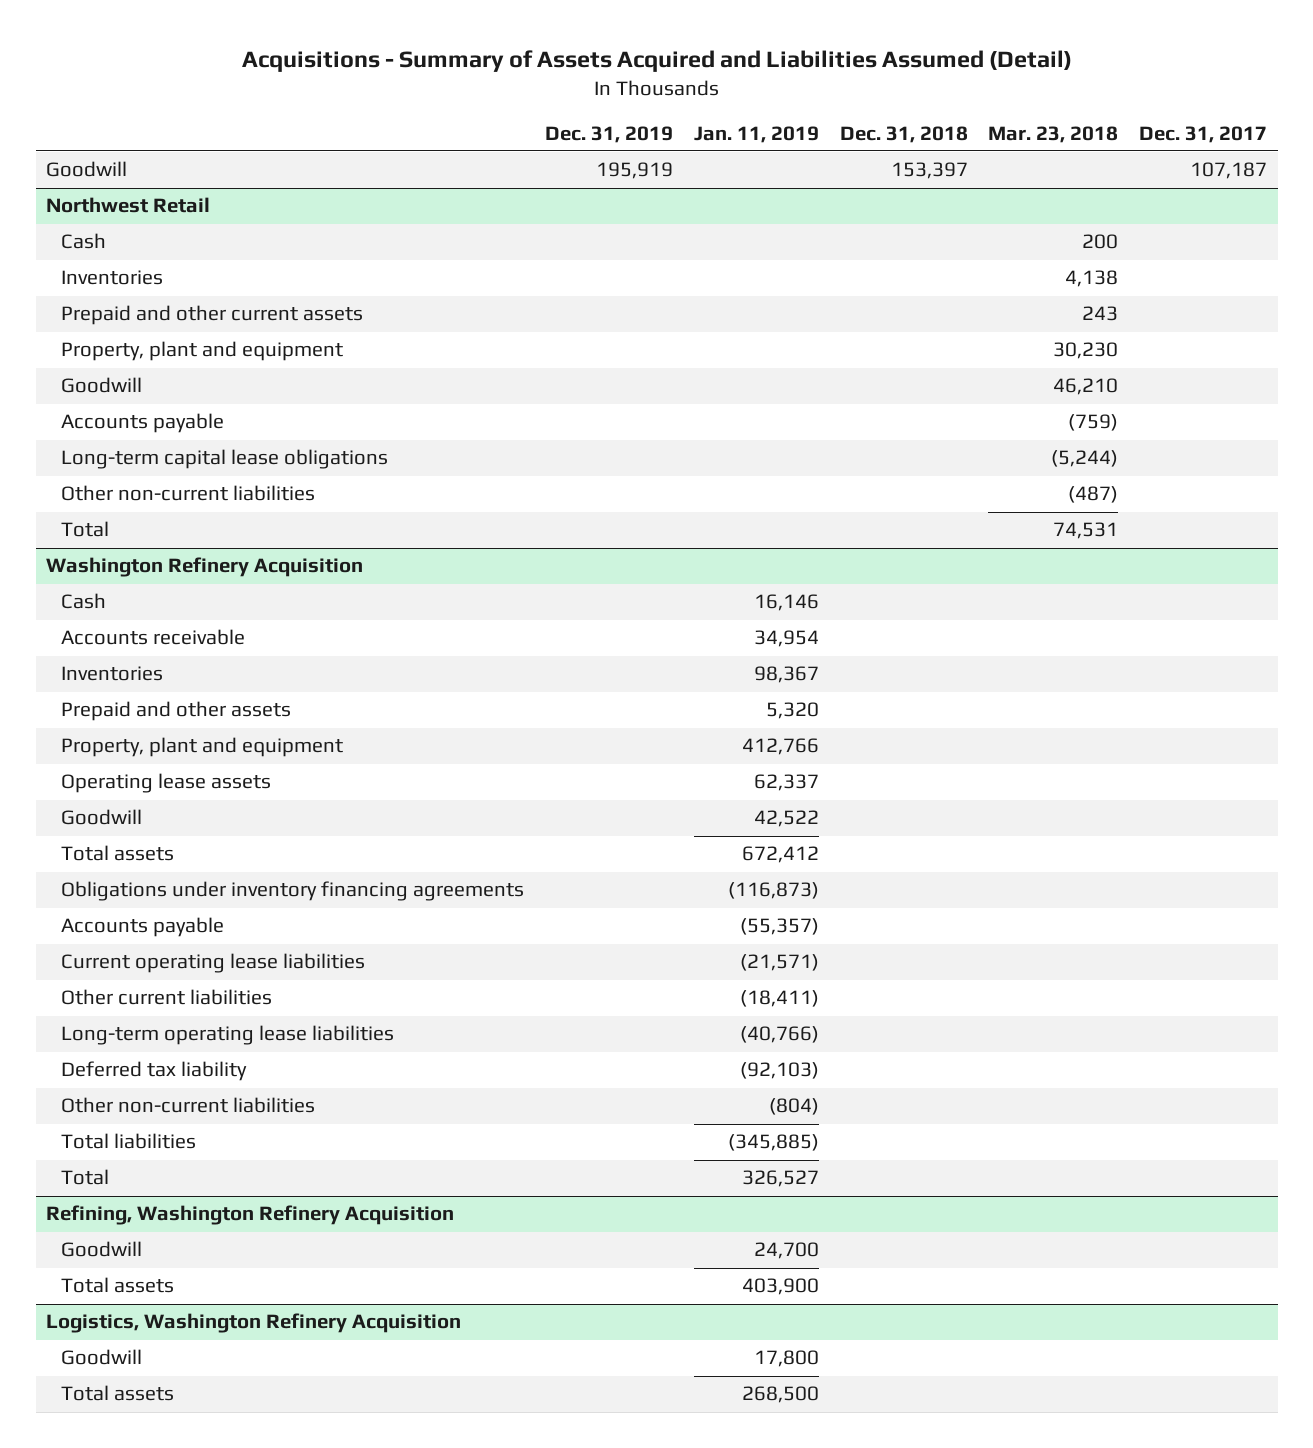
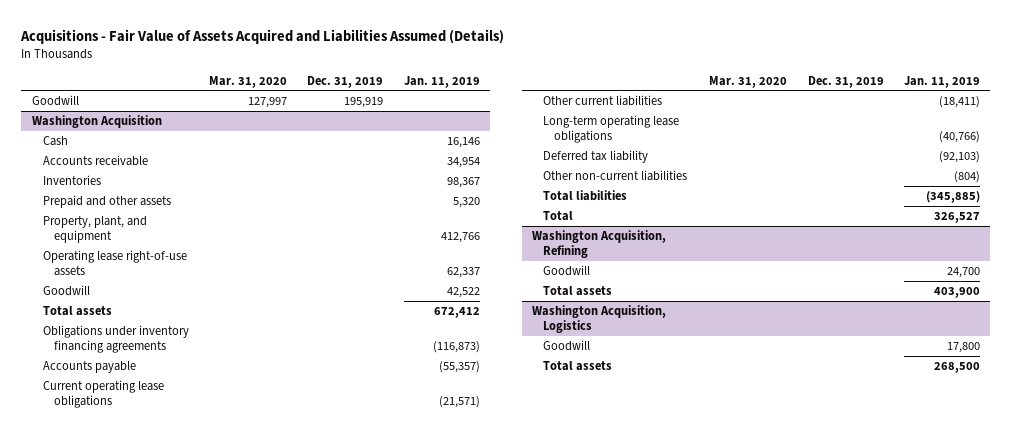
[241,50,1072,73] Acquisitions - Summary of Assets Acquired and Liabilities Assumed (Detail) -> [20,28,505,44] Acquisitions - Fair Value of Assets Acquired and Liabilities Assumed (Details)
[839,125,968,143] Dec. 31, 2018 -> none
[988,125,1119,143] Mar. 23, 2018 -> none
[1139,125,1268,143] Dec. 31, 2017 -> none
none -> [208,75,287,88] Mar. 31, 2020
[46,197,211,214] Northwest Retail -> none
[61,233,107,250] Cash -> none
[61,270,164,286] Inventories -> none
[61,305,364,326] Prepaid and other current assets -> none
[61,341,344,362] Property, plant and equipment -> none
[61,377,143,394] Goodwill -> none
[61,413,225,434] Accounts payable -> none
[61,449,389,470] Long-term capital lease obligations -> none
[61,485,316,502] Other non-current liabilities -> none
[61,521,110,538] Total -> none
[46,557,364,578] Washington Refinery Acquisition -> [31,115,162,129] Washington Acquisition
[61,737,344,758] Property, plant and equipment -> [42,216,147,244] Property, plant, and equipment
[61,773,272,794] Operating lease assets -> [42,250,187,277] Operating lease right-of-use assets
[61,953,366,974] Current operating lease liabilities -> [42,380,164,409] Current operating lease obligations
[61,1025,395,1046] Long-term operating lease liabilities -> [542,115,679,144] Long-term operating lease obligations
[46,1205,455,1226] Refining, Washington Refinery Acquisition -> [531,230,666,259] Washington Acquisition, Refining
[46,1313,462,1334] Logistics, Washington Refinery Acquisition -> [531,305,666,334] Washington Acquisition, Logistics

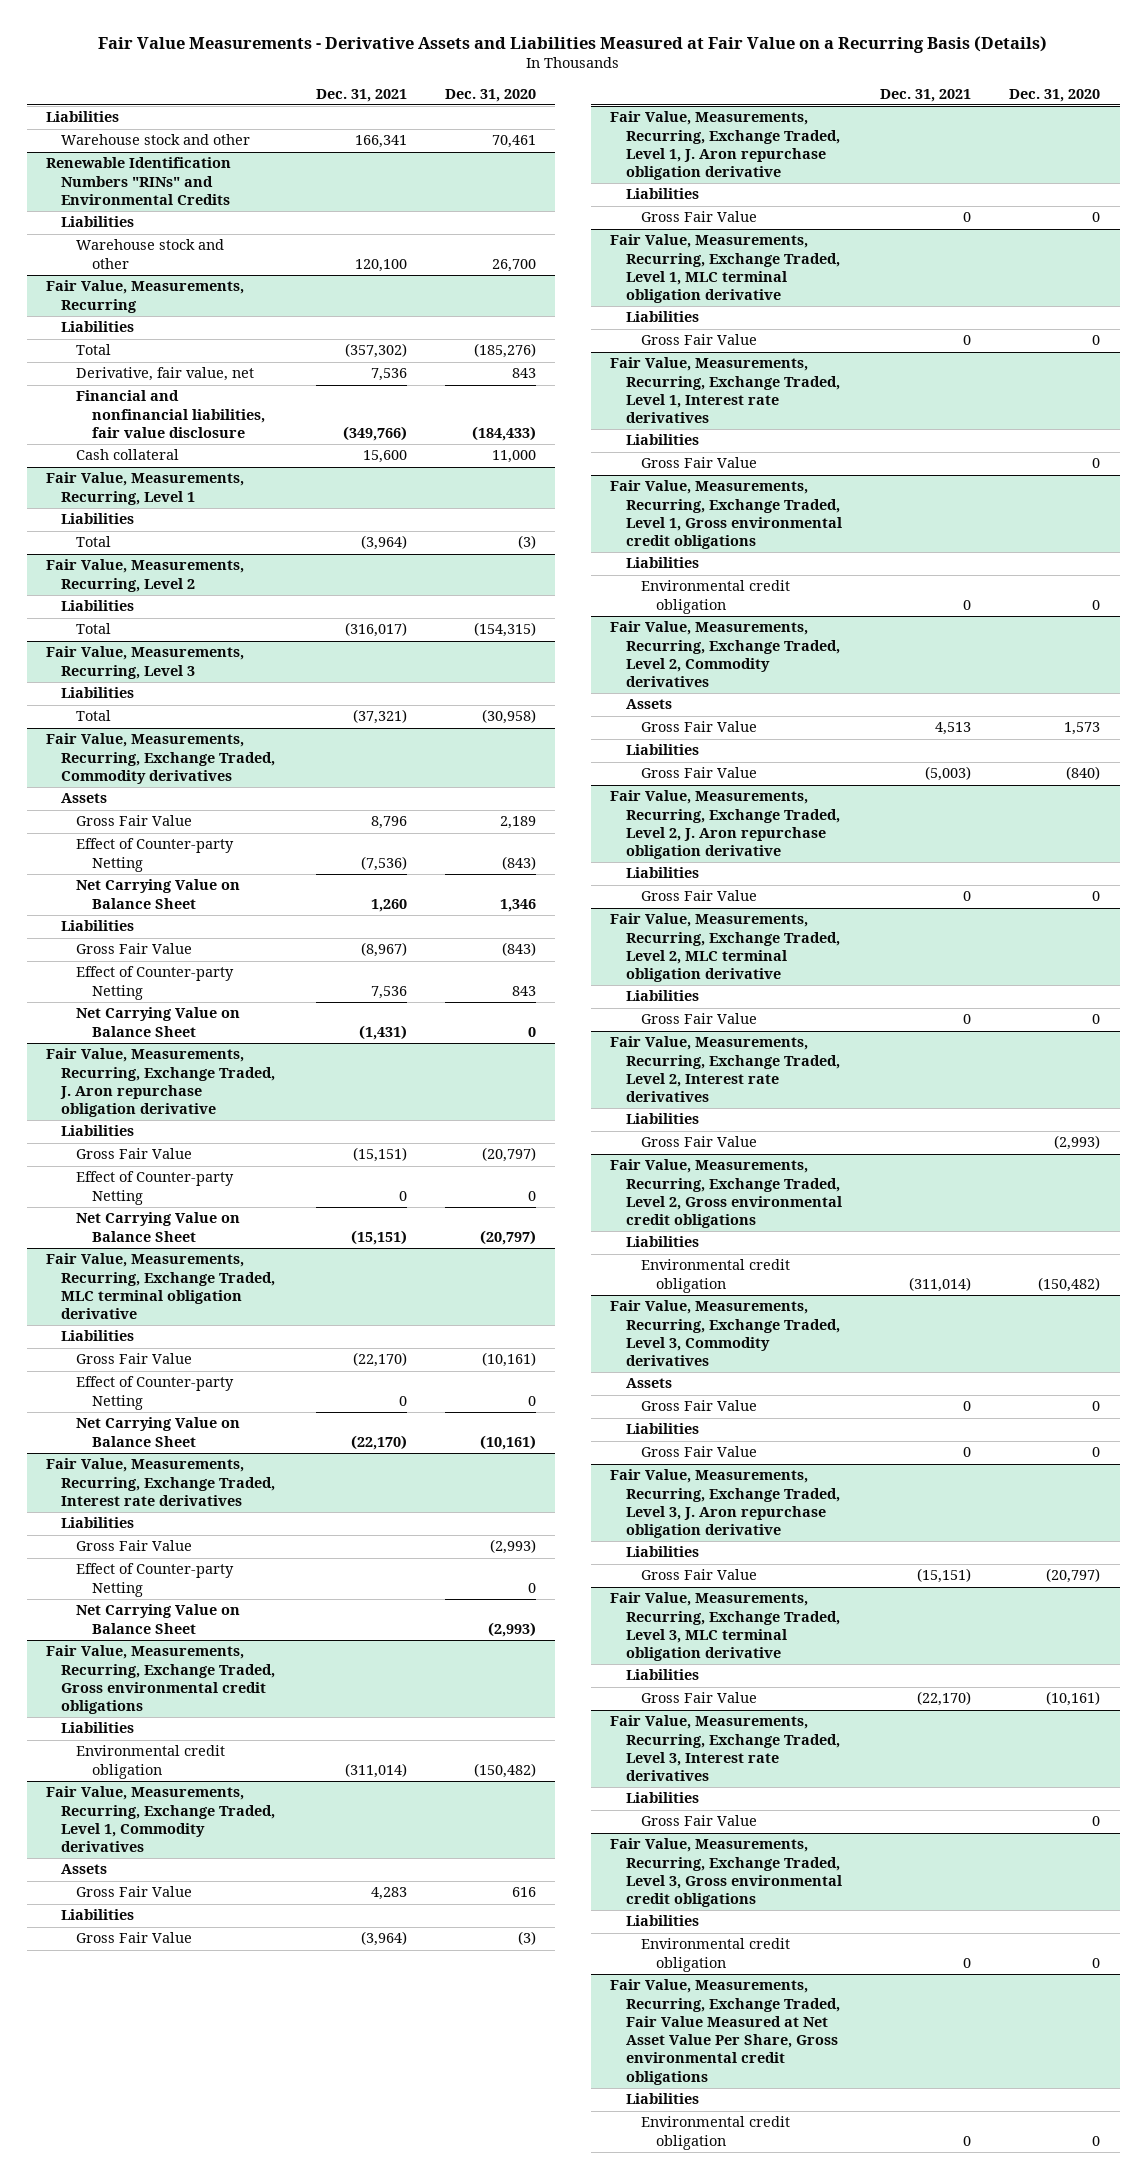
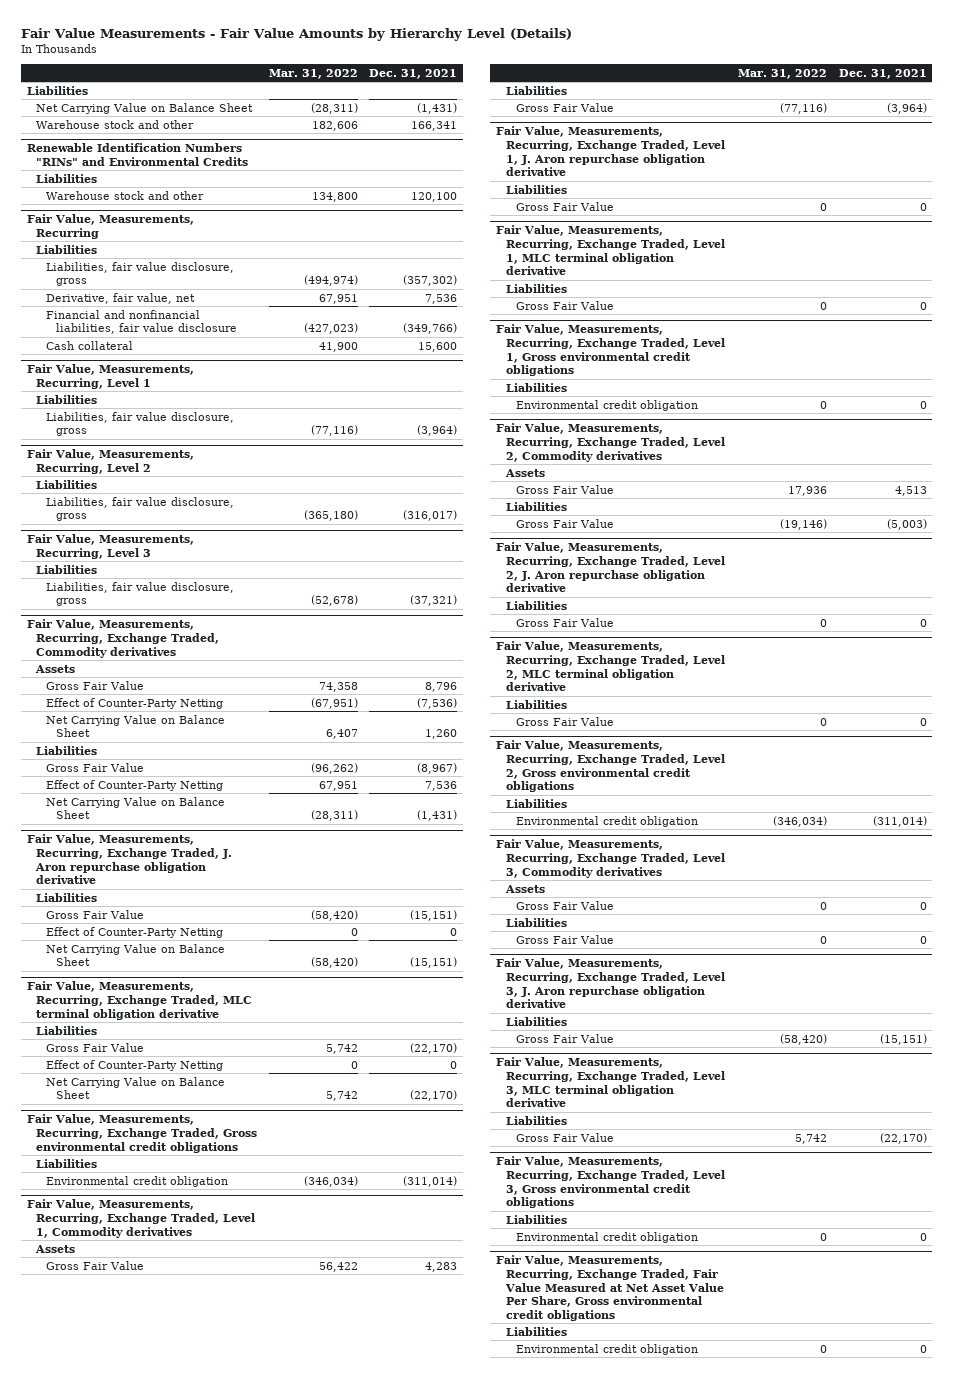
[98,35,1048,53] Fair Value Measurements - Derivative Assets and Liabilities Measured at Fair Value on a Recurring Basis (Details) -> [20,28,572,42] Fair Value Measurements - Fair Value Amounts by Hierarchy Level (Details)
[445,88,537,102] Dec. 31, 2020 -> none
none -> [268,68,358,79] Mar. 31, 2022
none -> [36,102,254,114] Net Carrying Value on Balance Sheet
[76,344,112,356] Total -> [46,261,235,287] Liabilities, fair value disclosure, gross
[76,536,112,548] Total -> [46,411,235,437] Liabilities, fair value disclosure, gross
[76,623,112,635] Total -> [46,496,235,522] Liabilities, fair value disclosure, gross
[76,710,112,722] Total -> [46,581,235,607] Liabilities, fair value disclosure, gross
[76,838,235,872] Effect of Counter-party Netting -> [46,697,224,709] Effect of Counter-Party Netting
[76,966,235,1000] Effect of Counter-party Netting -> [46,779,224,791] Effect of Counter-Party Netting
[76,1171,235,1205] Effect of Counter-party Netting -> [46,926,224,938] Effect of Counter-Party Netting
[76,1376,235,1410] Effect of Counter-party Netting -> [46,1059,224,1071] Effect of Counter-Party Netting
[45,1458,276,1506] Fair Value, Measurements, Recurring, Exchange Traded, Interest rate derivatives -> none
[61,1517,135,1529] Liabilities -> none
[76,1540,193,1552] Gross Fair Value -> none
[76,1563,235,1597] Effect of Counter-party Netting -> none
[76,1604,241,1634] Net Carrying Value on Balance Sheet -> none
[610,357,840,424] Fair Value, Measurements, Recurring, Exchange Traded, Level 1, Interest rate derivatives -> none
[625,434,699,446] Liabilities -> none
[640,457,757,469] Gross Fair Value -> none
[610,1036,840,1103] Fair Value, Measurements, Recurring, Exchange Traded, Level 2, Interest rate derivatives -> none
[625,1113,699,1125] Liabilities -> none
[640,1136,757,1148] Gross Fair Value -> none
[610,1715,840,1782] Fair Value, Measurements, Recurring, Exchange Traded, Level 3, Interest rate derivatives -> none
[625,1792,699,1804] Liabilities -> none
[640,1815,757,1827] Gross Fair Value -> none

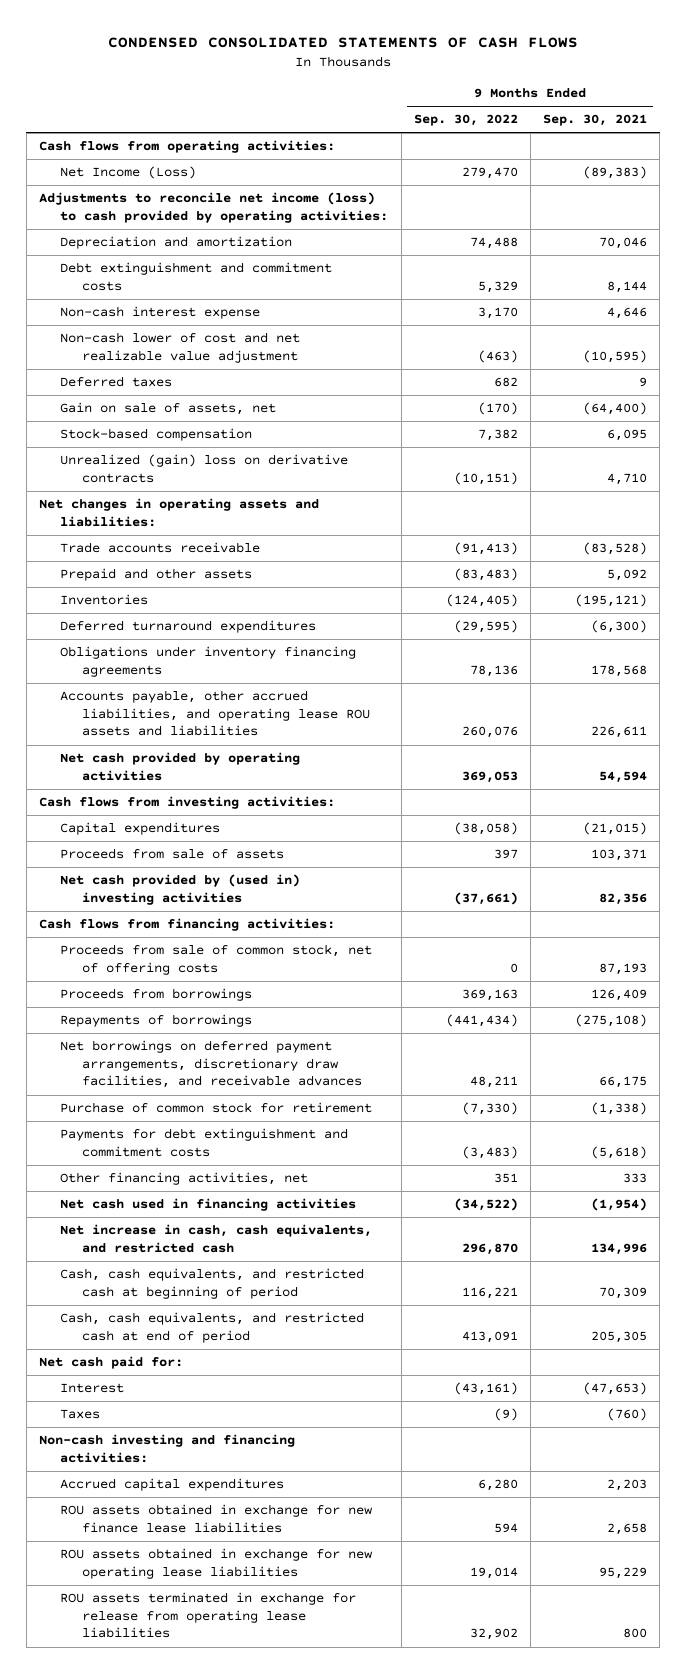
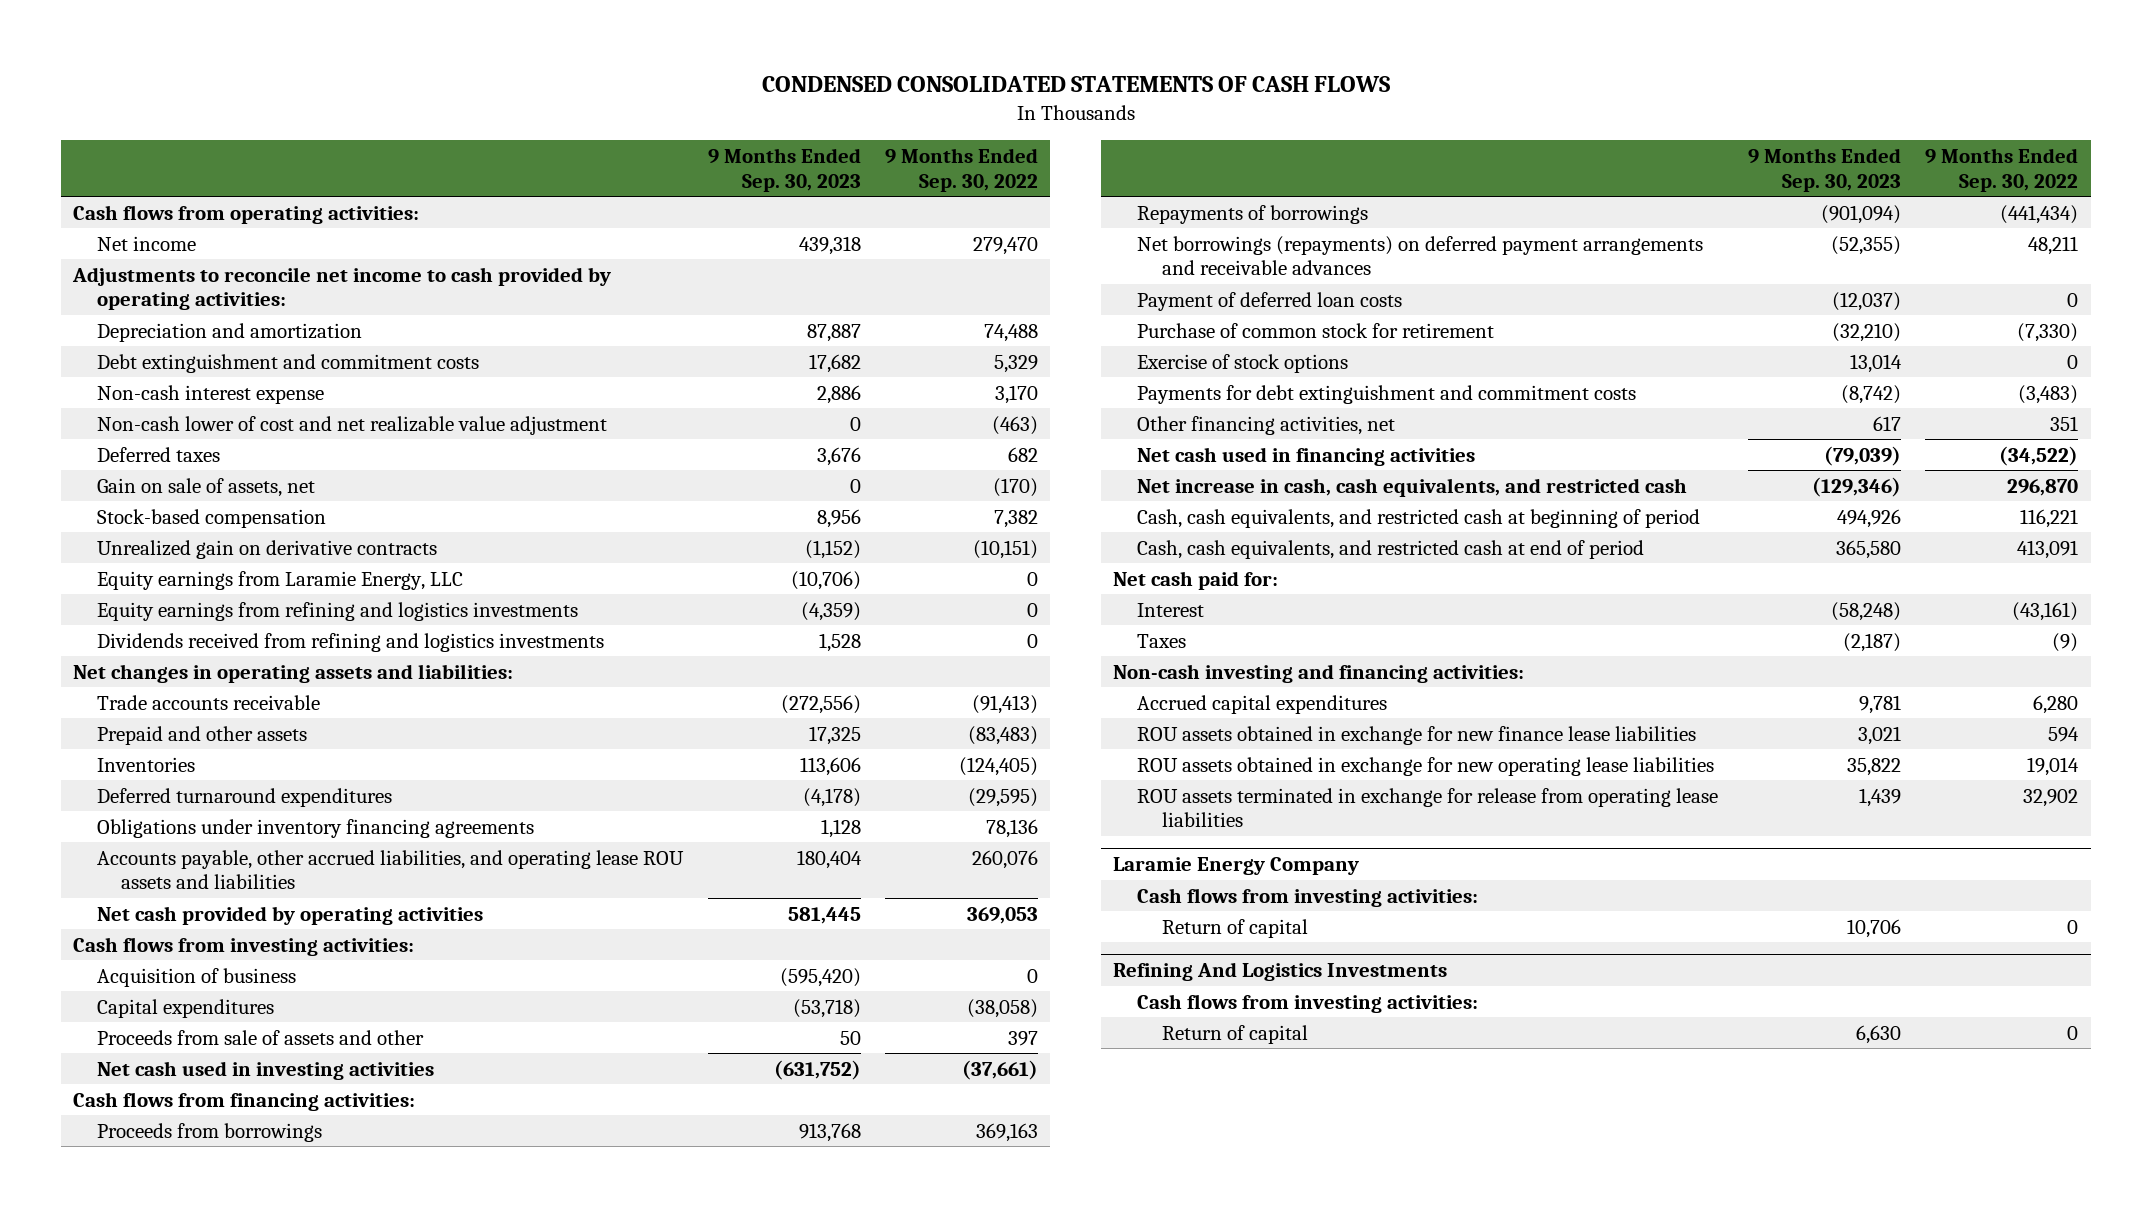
[542,114,647,127] Sep. 30, 2021 -> none
none -> [707,147,861,192] 9 Months Ended Sep. 30, 2023
[60,166,197,180] Net Income (Loss) -> [97,235,197,251] Net income
[38,192,389,223] Adjustments to reconcile net income (loss) to cash provided by operating activities: -> [71,266,611,311] Adjustments to reconcile net income to cash provided by operating activities:
[60,454,349,483] Unrealized (gain) loss on derivative contracts -> [97,539,438,559] Unrealized gain on derivative contracts
none -> [97,570,464,590] Equity earnings from Laramie Energy, LLC
none -> [97,601,579,621] Equity earnings from refining and logistics investments
none -> [97,632,605,652] Dividends received from refining and logistics investments
none -> [97,967,297,987] Acquisition of business
[60,848,285,860] Proceeds from sale of assets -> [97,1029,425,1045] Proceeds from sale of assets and other
[60,874,301,905] Net cash provided by (used in) investing activities -> [97,1060,435,1080] Net cash used in investing activities
[60,944,373,975] Proceeds from sale of common stock, net of offering costs -> none
[60,1040,363,1089] Net borrowings on deferred payment arrangements, discretionary draw facilities, and receivable advances -> [1137,235,1704,276] Net borrowings (repayments) on deferred payment arrangements and receivable advances
none -> [1137,291,1403,311] Payment of deferred loan costs
none -> [1137,353,1349,373] Exercise of stock options
none -> [1113,856,1360,875] Laramie Energy Company
none -> [1137,887,1479,907] Cash flows from investing activities:
none -> [1161,918,1308,938] Return of capital
none -> [1113,961,1448,981] Refining And Logistics Investments
none -> [1137,993,1479,1013] Cash flows from investing activities:
none -> [1161,1024,1308,1044] Return of capital

